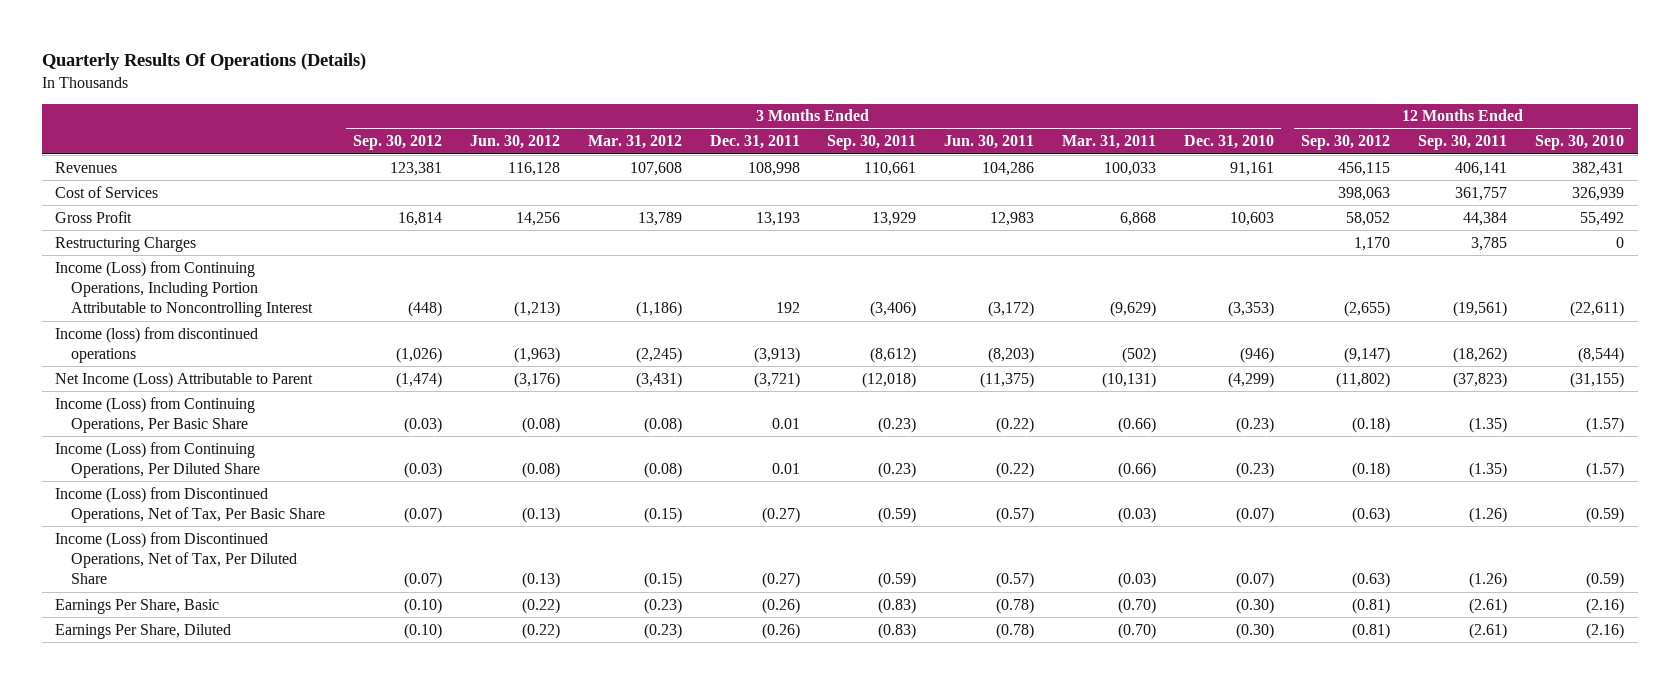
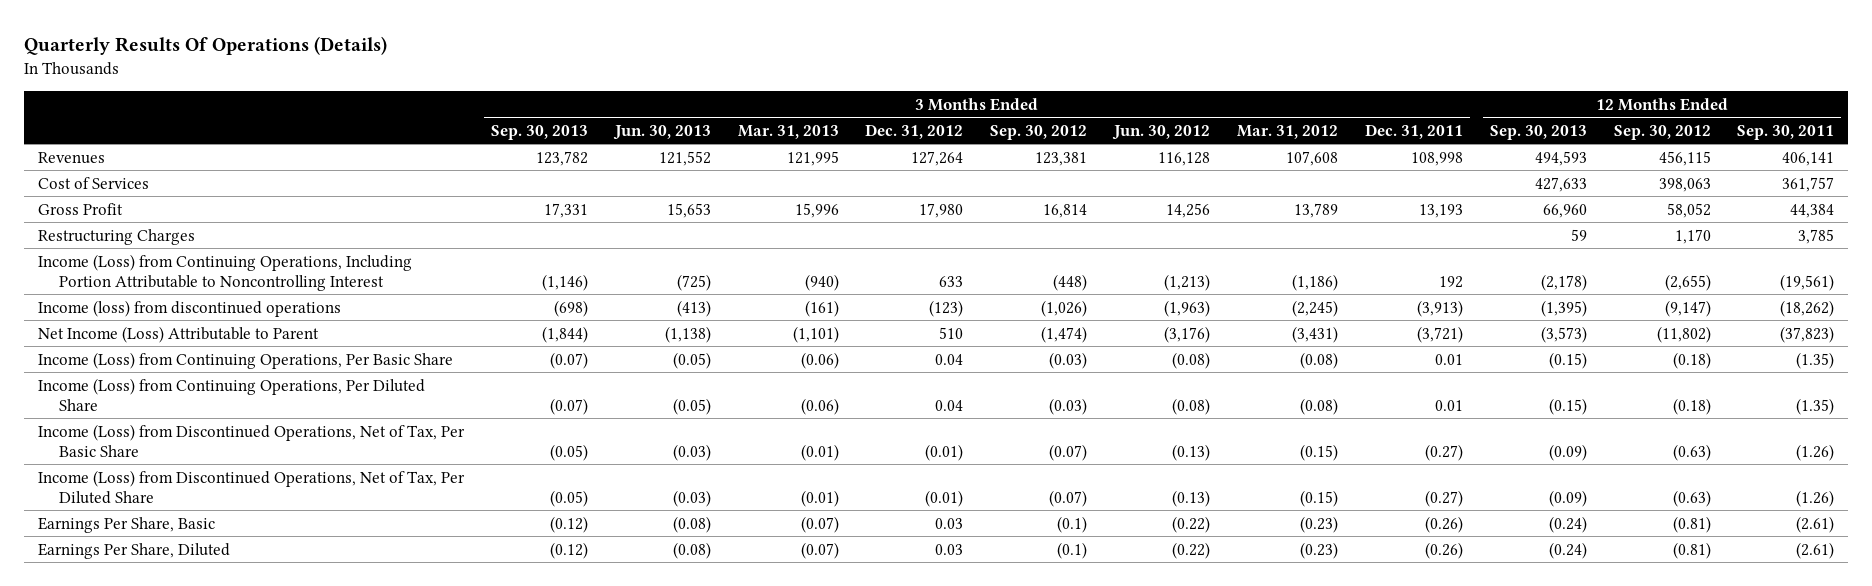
[827,135,917,151] Sep. 30, 2011 -> none
[944,135,1035,150] Jun. 30, 2011 -> none
[1061,135,1156,150] Mar. 31, 2011 -> none
[1183,135,1274,150] Dec. 31, 2010 -> none
[1534,135,1624,151] Sep. 30, 2010 -> none
none -> [490,124,588,140] Sep. 30, 2013
none -> [612,124,711,140] Jun. 30, 2013
none -> [737,124,839,139] Mar. 31, 2013
none -> [865,123,964,139] Dec. 31, 2012
none -> [1489,124,1587,140] Sep. 30, 2013
[404,597,443,614] (0.10) -> [1057,515,1088,533] (0.1)
[404,622,443,639] (0.10) -> [1057,541,1088,559] (0.1)

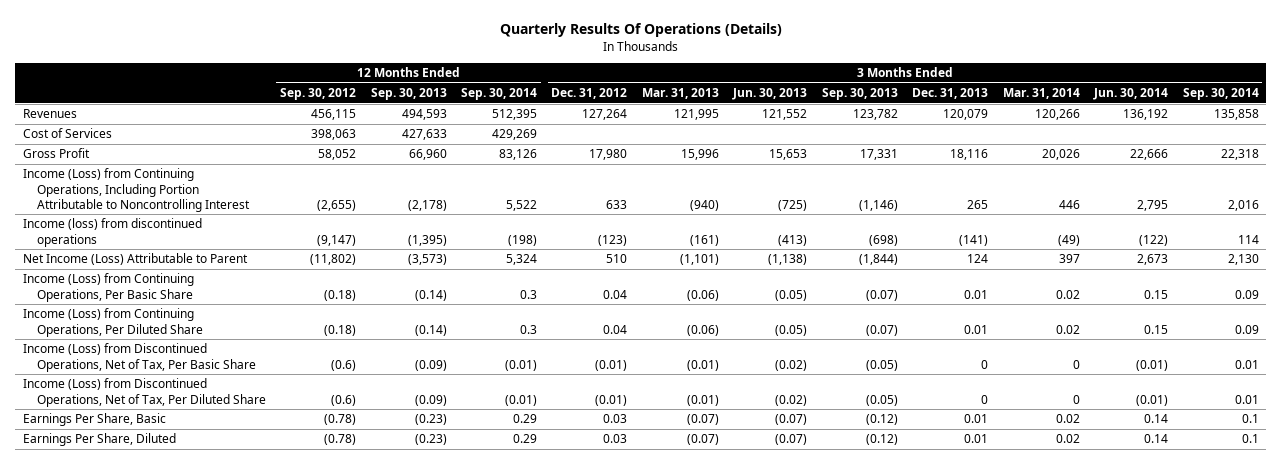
[990,124,1088,140] Sep. 30, 2012 -> none
[1112,124,1211,140] Jun. 30, 2012 -> none
[1236,124,1338,139] Mar. 31, 2012 -> none
[1364,123,1463,139] Dec. 31, 2011 -> none
[1737,124,1835,140] Sep. 30, 2011 -> none
none -> [460,88,537,101] Sep. 30, 2014
none -> [912,88,989,100] Dec. 31, 2013
none -> [1002,88,1080,100] Mar. 31, 2014
none -> [1093,88,1169,101] Jun. 30, 2014
none -> [1182,88,1259,101] Sep. 30, 2014
[37,228,195,245] Restructuring Charges -> none
[1548,351,1587,369] (0.15) -> [414,289,447,301] (0.14)
[1548,397,1587,415] (0.15) -> [414,324,447,336] (0.14)
[672,443,711,461] (0.03) -> [775,359,808,371] (0.02)
[1672,443,1711,461] (0.63) -> [331,359,357,371] (0.6)
[672,489,711,507] (0.03) -> [775,394,808,406] (0.02)
[1672,489,1711,507] (0.63) -> [331,394,357,406] (0.6)
[672,515,711,533] (0.08) -> [775,414,808,426] (0.07)
[1548,515,1587,533] (0.24) -> [414,414,447,426] (0.23)
[1672,515,1711,533] (0.81) -> [324,414,357,426] (0.78)
[672,541,711,559] (0.08) -> [775,434,808,446] (0.07)
[1548,541,1587,559] (0.24) -> [414,434,447,446] (0.23)
[1672,541,1711,559] (0.81) -> [324,434,357,446] (0.78)

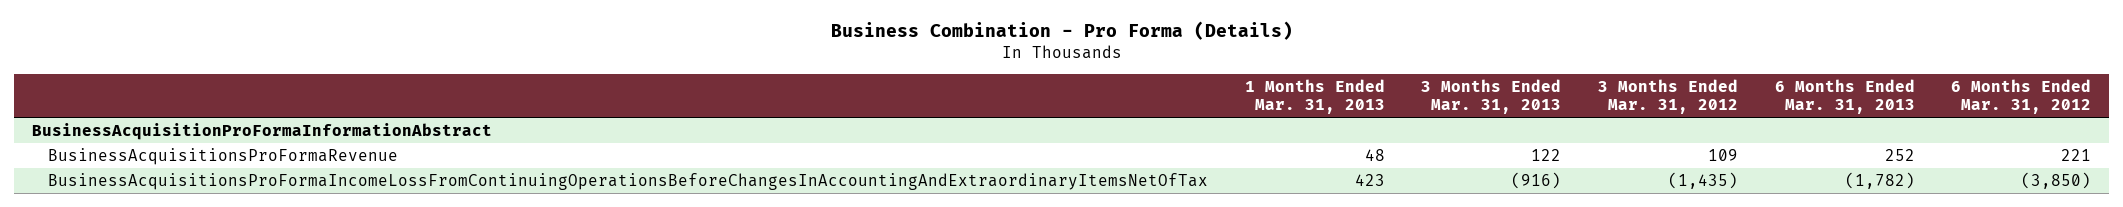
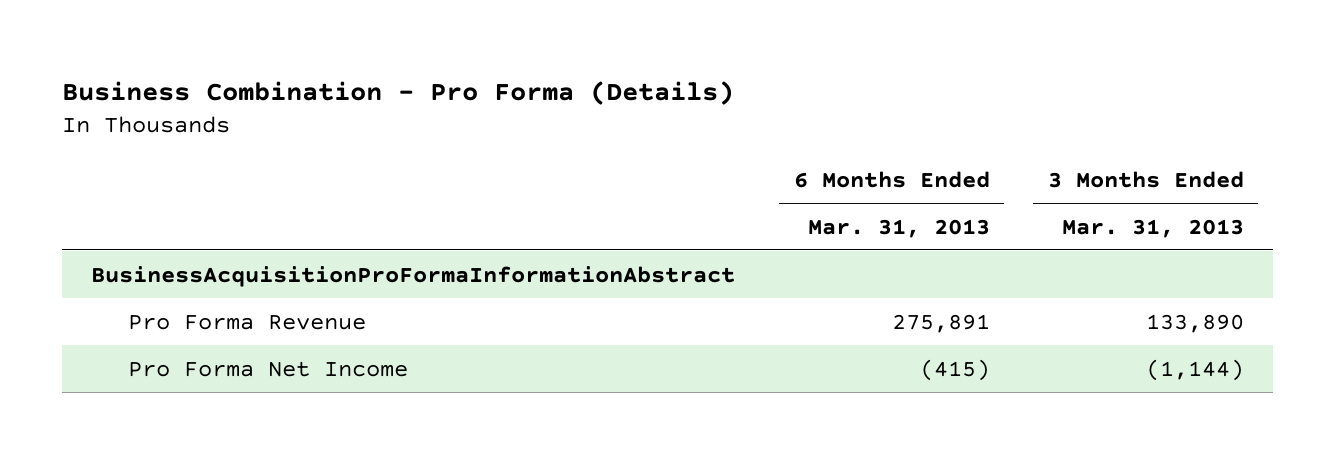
[1244,78,1385,115] 1 Months Ended Mar. 31, 2013 -> none
[1597,78,1738,115] 3 Months Ended Mar. 31, 2012 -> none
[1951,78,2092,115] 6 Months Ended Mar. 31, 2012 -> none
[48,148,399,166] BusinessAcquisitionsProFormaRevenue -> none
[48,173,1209,191] BusinessAcquisitionsProFormaIncomeLossFromContinuingOperationsBeforeChangesInAccountingAndExtraordinaryItemsNetOfTax -> none
none -> [128,314,367,330] Pro Forma Revenue
none -> [128,360,409,377] Pro Forma Net Income

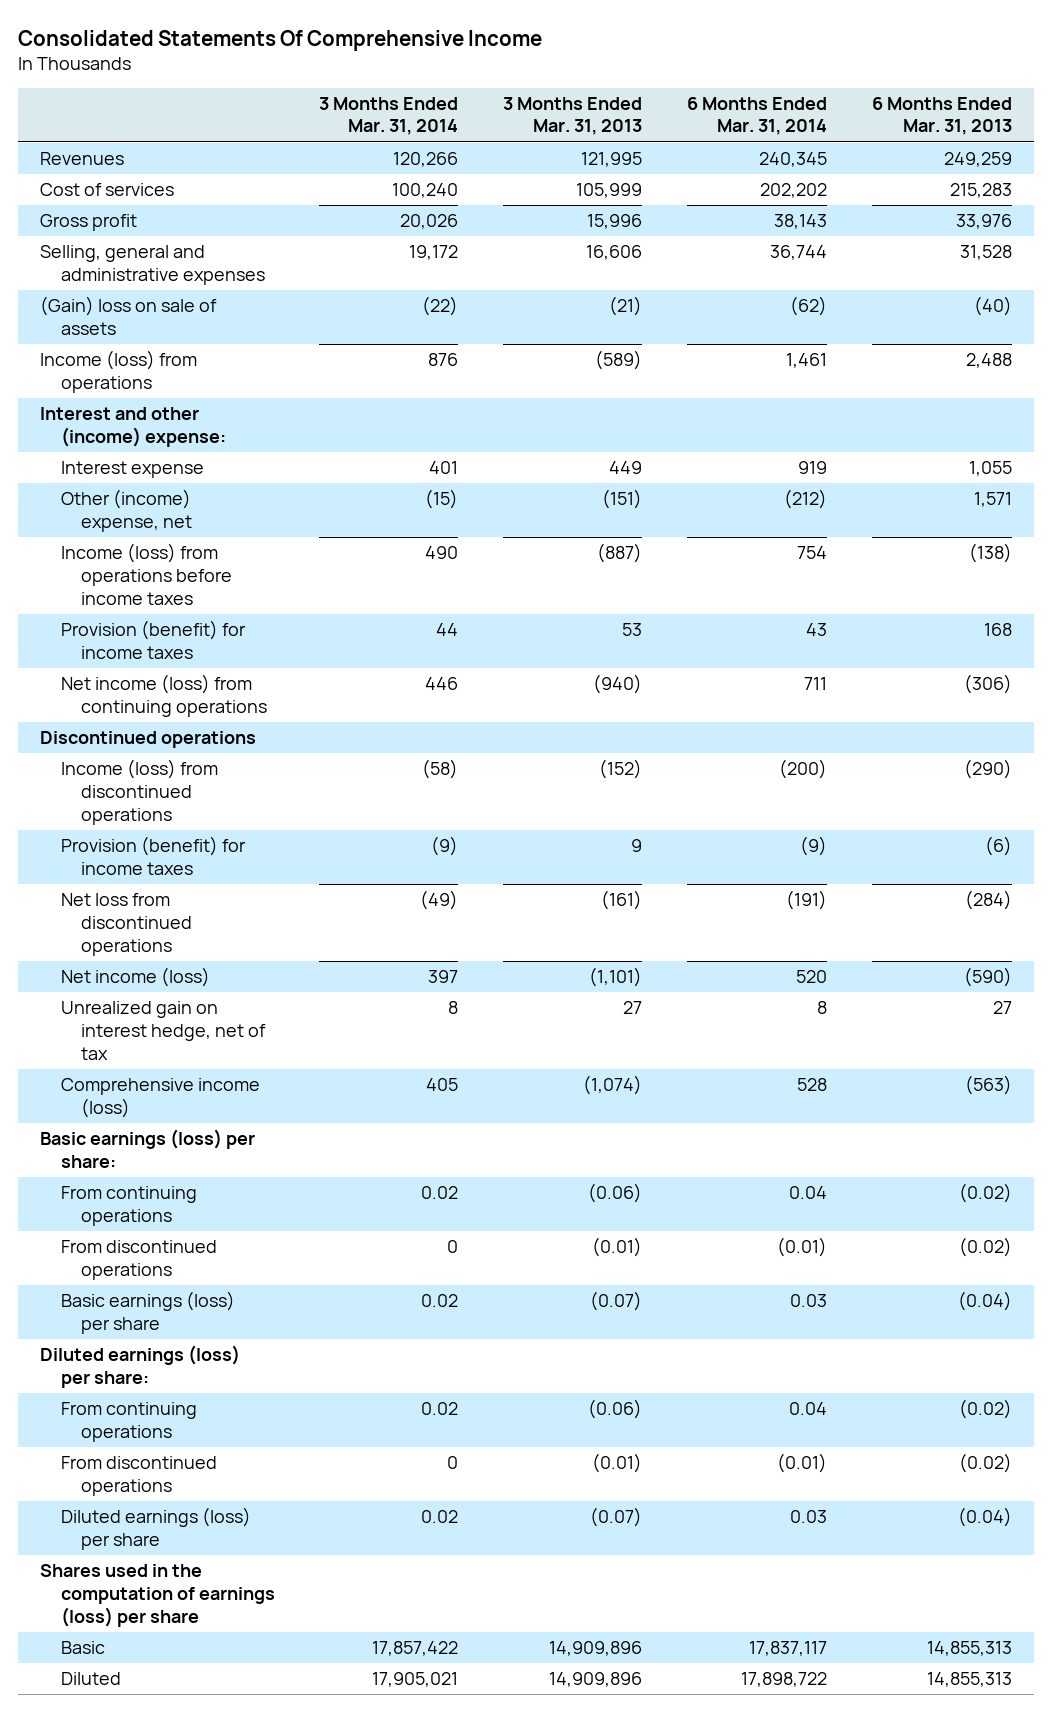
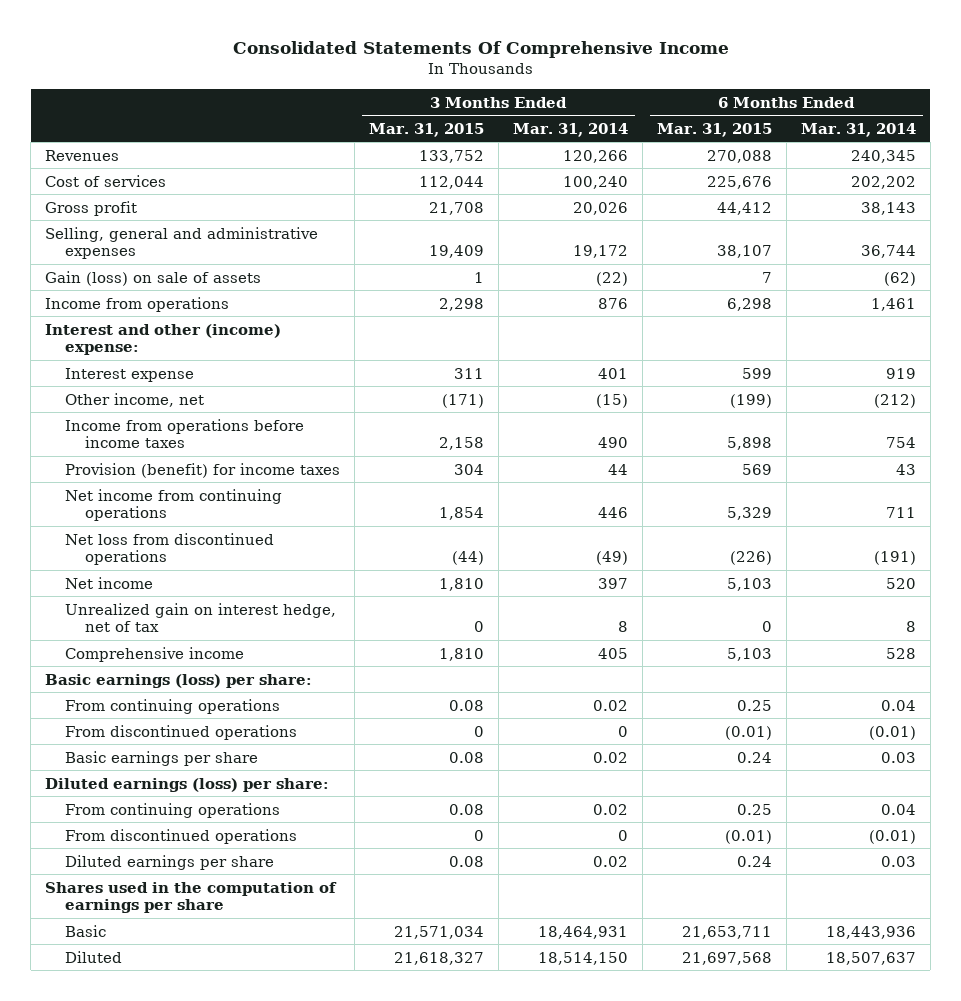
[503,96,643,136] 3 Months Ended Mar. 31, 2013 -> none
[871,96,1012,136] 6 Months Ended Mar. 31, 2013 -> none
none -> [369,122,485,137] Mar. 31, 2015
none -> [656,122,772,137] Mar. 31, 2015
[40,296,218,335] (Gain) loss on sale of assets -> [45,270,262,286] Gain (loss) on sale of assets
[40,350,198,393] Income (loss) from operations -> [45,296,230,312] Income from operations
[60,489,192,532] Other (income) expense, net -> [65,392,205,407] Other income, net
[60,543,232,605] Income (loss) from operations before income taxes -> [65,418,305,449] Income from operations before income taxes
[40,731,257,749] Discontinued operations -> none
[60,759,218,825] Income (loss) from discontinued operations -> none
[60,836,246,875] Provision (benefit) for income taxes -> none
[60,674,267,717] Net income (loss) from continuing operations -> [65,488,283,522] Net income from continuing operations
[60,967,210,988] Net income (loss) -> [65,576,154,589] Net income
[60,1078,260,1118] Comprehensive income (loss) -> [65,646,245,662] Comprehensive income
[60,1291,235,1334] Basic earnings (loss) per share -> [65,750,259,766] Basic earnings per share
[60,1507,251,1550] Diluted earnings (loss) per share -> [65,854,275,870] Diluted earnings per share
[40,1564,275,1627] Shares used in the computation of earnings (loss) per share -> [45,881,338,914] Shares used in the computation of earnings per share
[372,1641,459,1657] 17,857,422 -> [537,925,628,939] 18,464,931
[748,1641,827,1657] 17,837,117 -> [825,925,916,939] 18,443,936
[372,1672,459,1688] 17,905,021 -> [537,951,628,965] 18,514,150
[740,1672,827,1688] 17,898,722 -> [825,951,916,965] 18,507,637

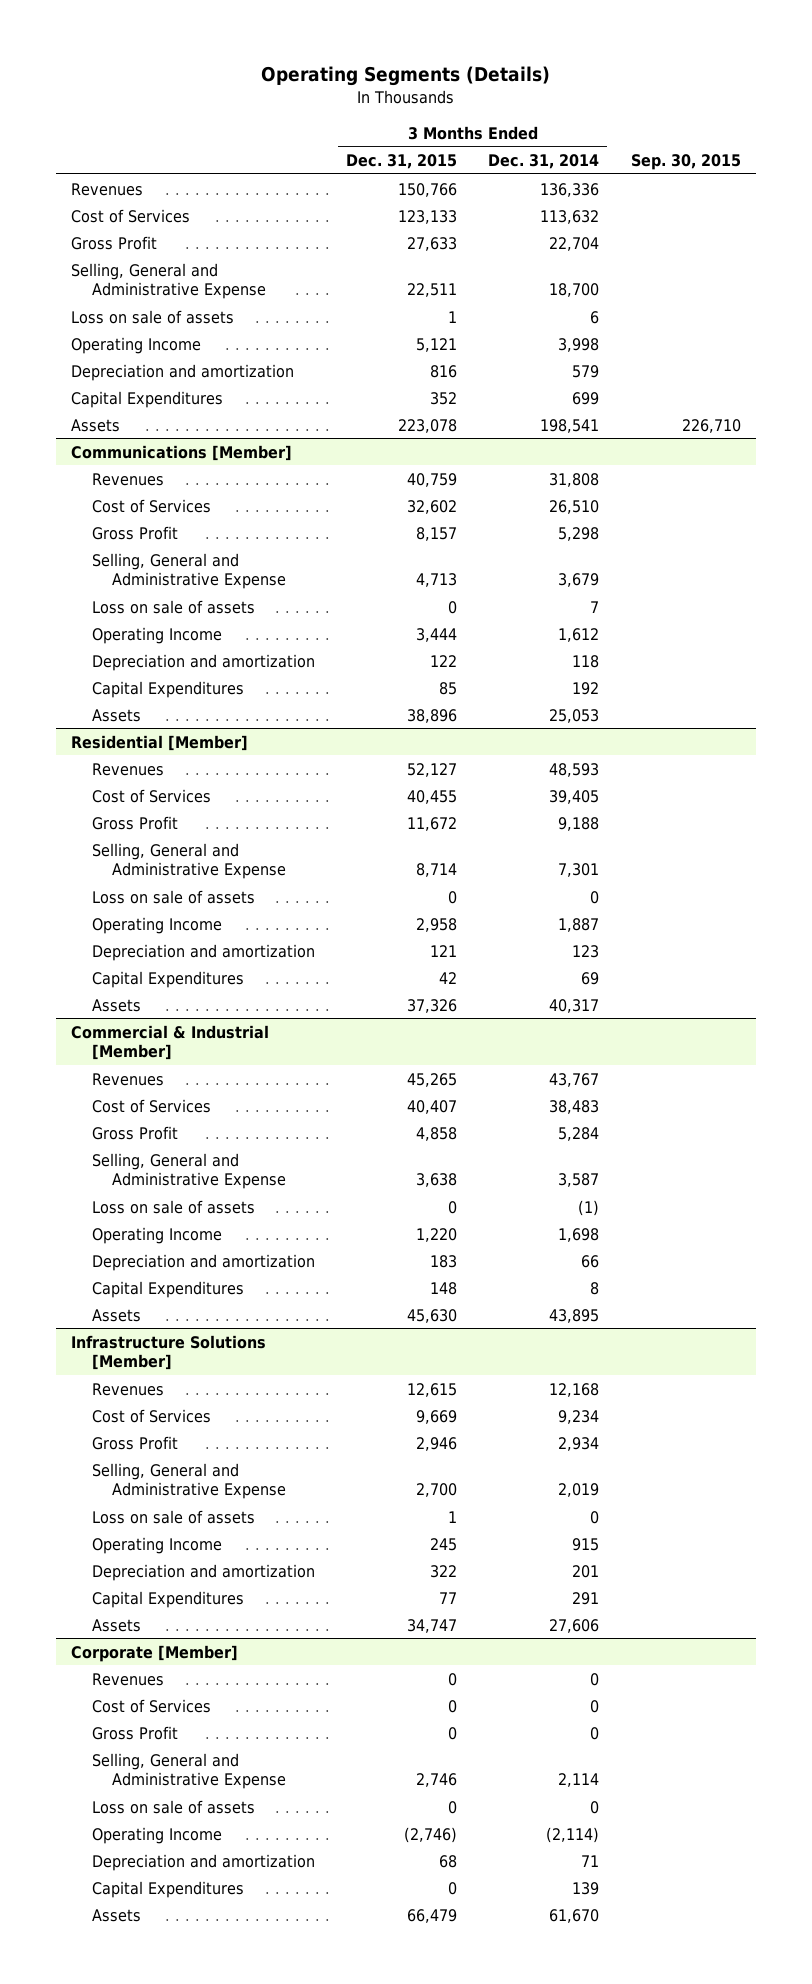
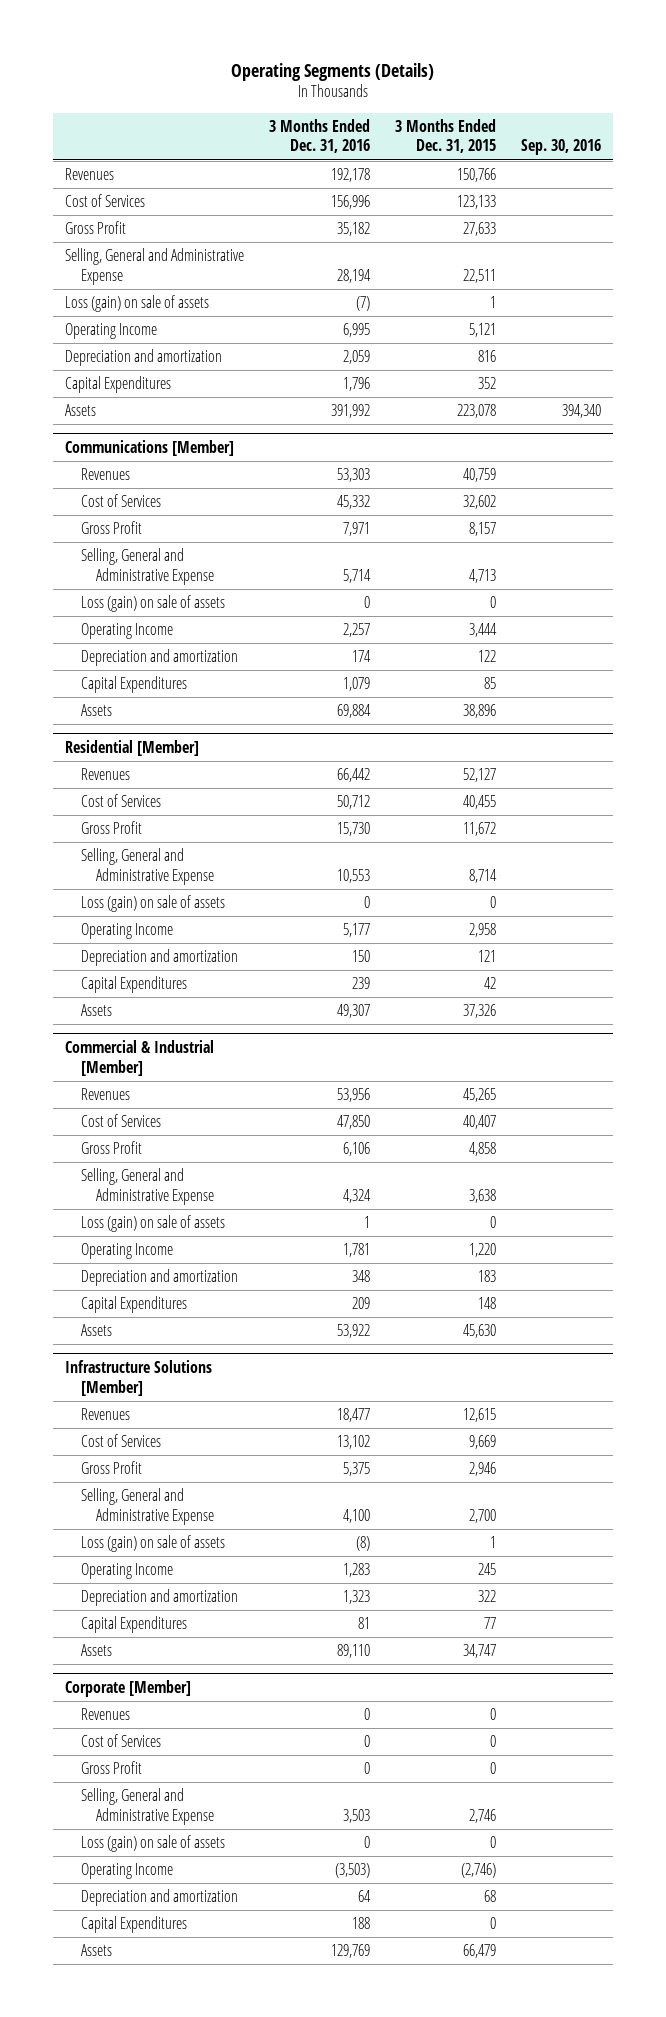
[488,154,600,170] Dec. 31, 2014 -> none
[630,154,741,171] Sep. 30, 2015 -> none
none -> [268,118,370,154] 3 Months Ended Dec. 31, 2016
none -> [520,139,601,156] Sep. 30, 2016
[71,309,235,324] Loss on sale of assets -> [65,295,210,313] Loss (gain) on sale of assets
[91,599,255,614] Loss on sale of assets -> [80,595,225,613] Loss (gain) on sale of assets
[91,889,255,904] Loss on sale of assets -> [80,895,225,913] Loss (gain) on sale of assets
[91,1199,255,1214] Loss on sale of assets -> [80,1215,225,1233] Loss (gain) on sale of assets
[91,1509,255,1524] Loss on sale of assets -> [80,1535,225,1553] Loss (gain) on sale of assets
[91,1799,255,1814] Loss on sale of assets -> [80,1835,225,1853] Loss (gain) on sale of assets

